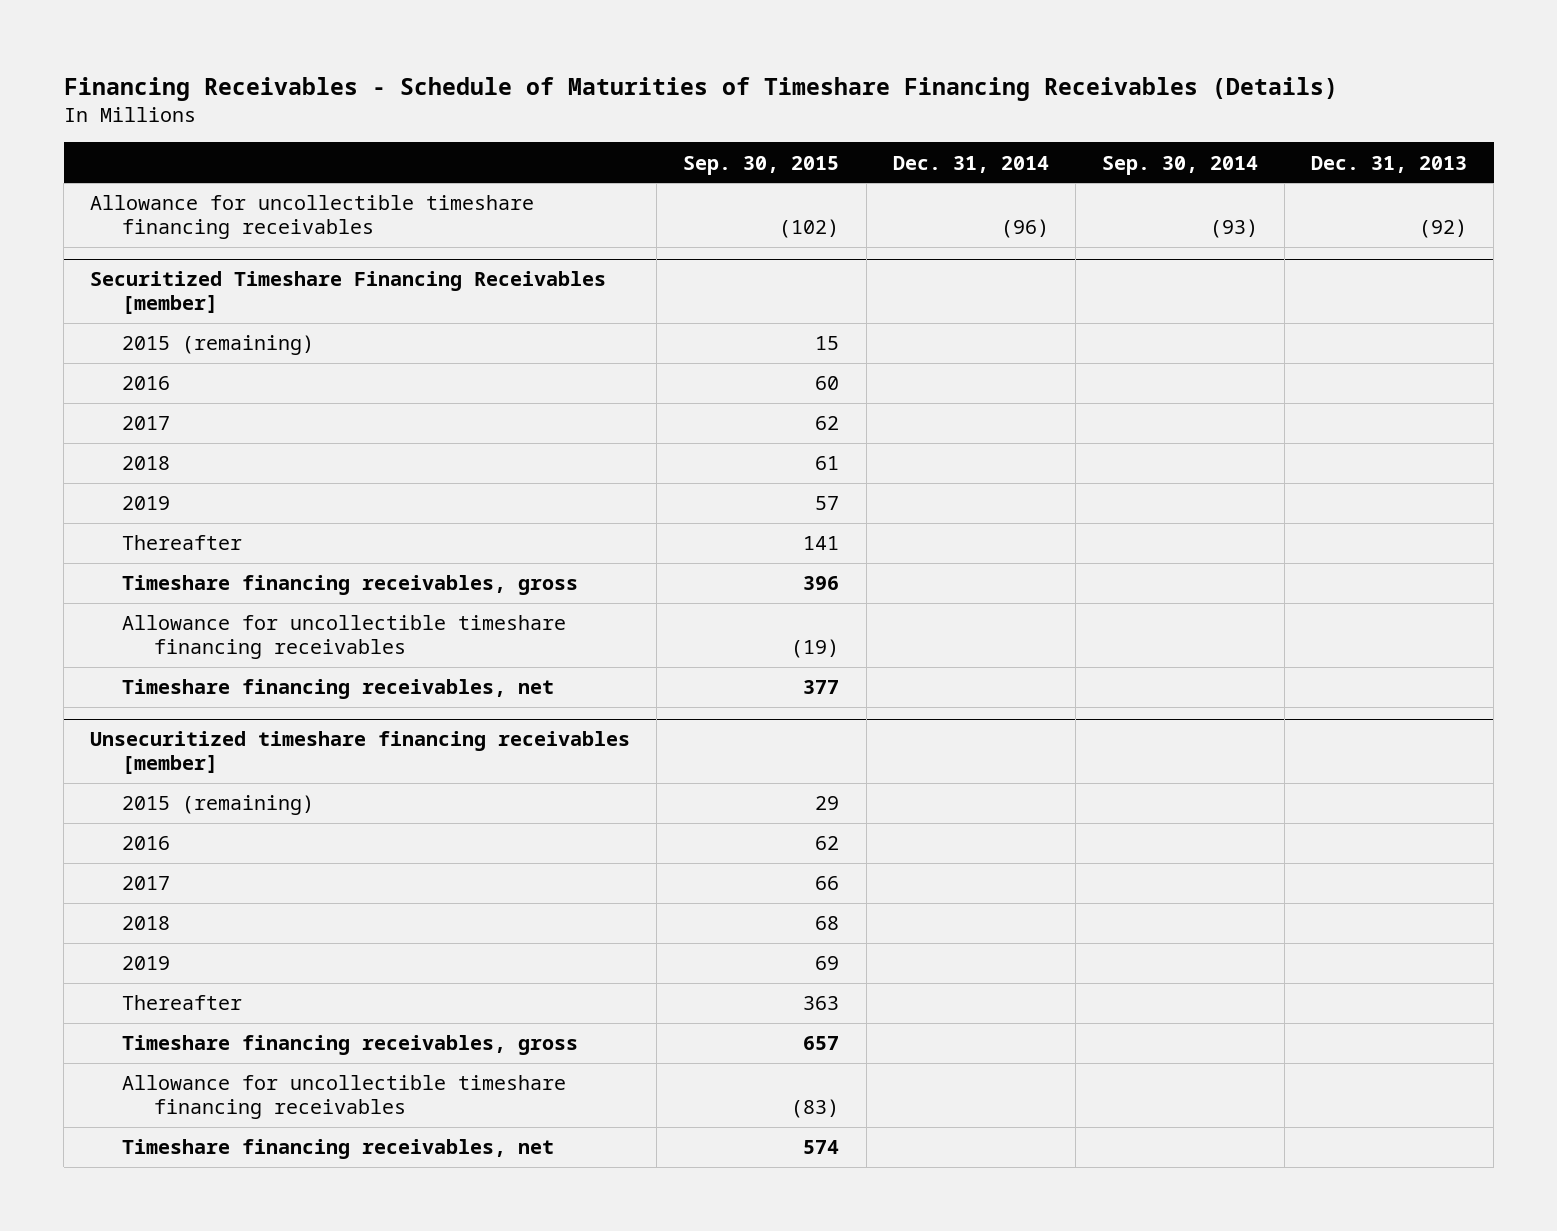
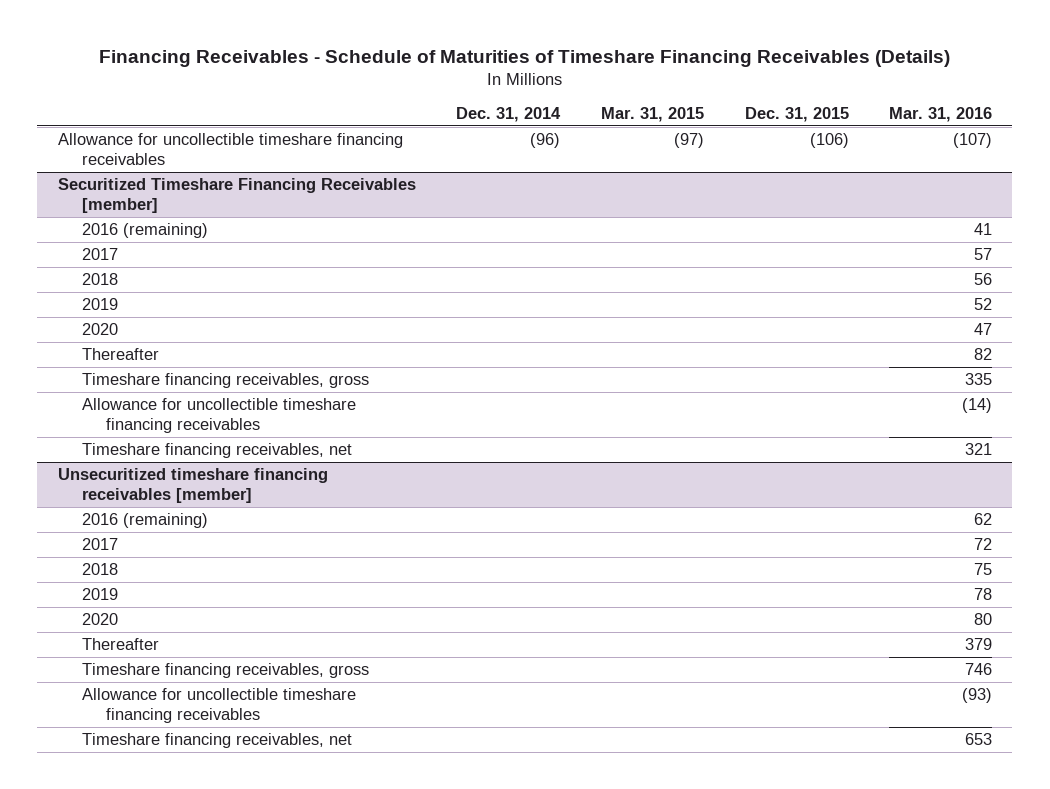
[683,155,840,175] Sep. 30, 2015 -> none
[1101,155,1258,175] Sep. 30, 2014 -> none
[1311,155,1468,173] Dec. 31, 2013 -> none
none -> [600,107,704,123] Mar. 31, 2015
none -> [744,107,849,123] Dec. 31, 2015
none -> [889,107,993,123] Mar. 31, 2016
[122,376,171,391] 2016 -> none
[122,335,315,356] 2015 (remaining) -> [81,223,208,239] 2016 (remaining)
none -> [81,323,118,336] 2020
[122,836,171,851] 2016 -> none
[122,795,315,816] 2015 (remaining) -> [81,513,208,529] 2016 (remaining)
none -> [81,613,118,626] 2020

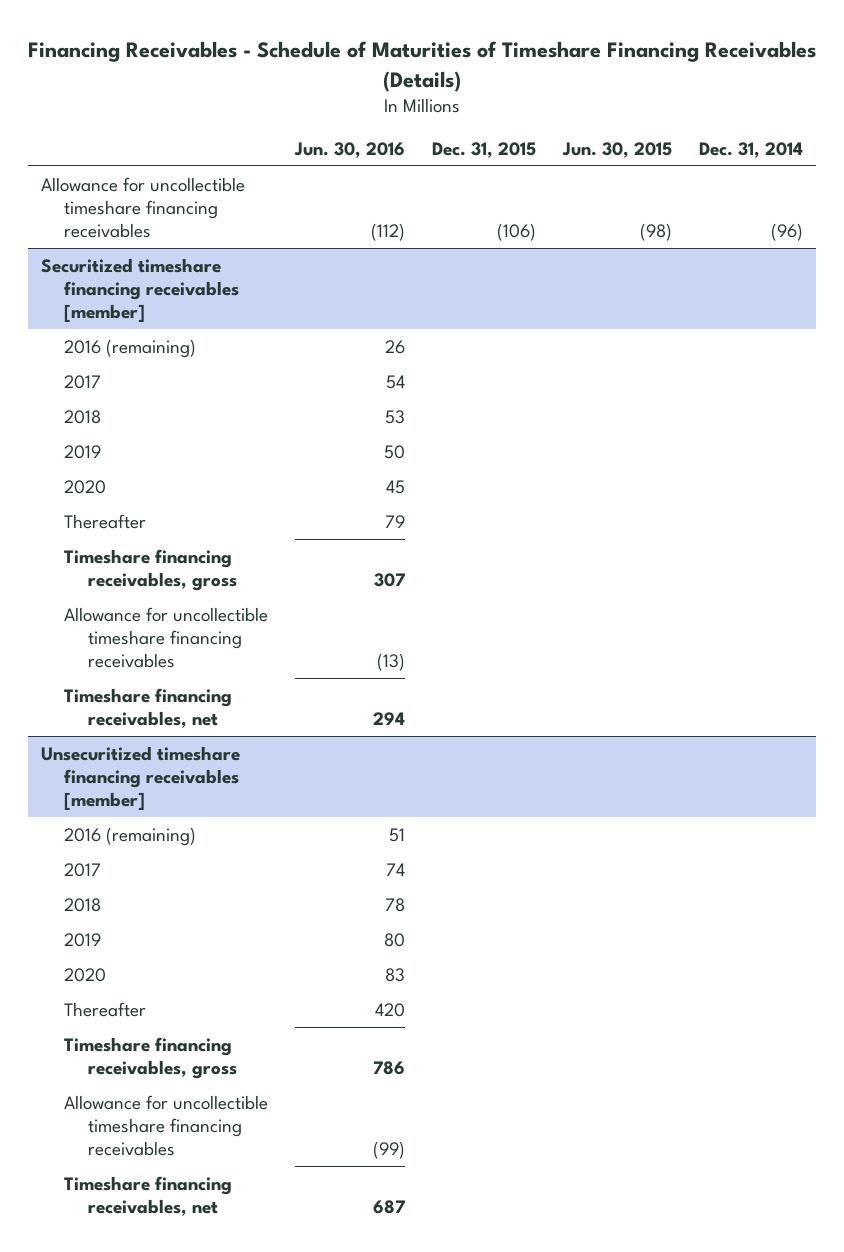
[600,107,704,123] Mar. 31, 2015 -> none
[889,107,993,123] Mar. 31, 2016 -> none
none -> [294,141,406,158] Jun. 30, 2016
none -> [561,141,672,158] Jun. 30, 2015
[57,178,416,214] Securitized Timeshare Financing Receivables [member] -> [41,257,240,323] Securitized timeshare financing receivables [member]

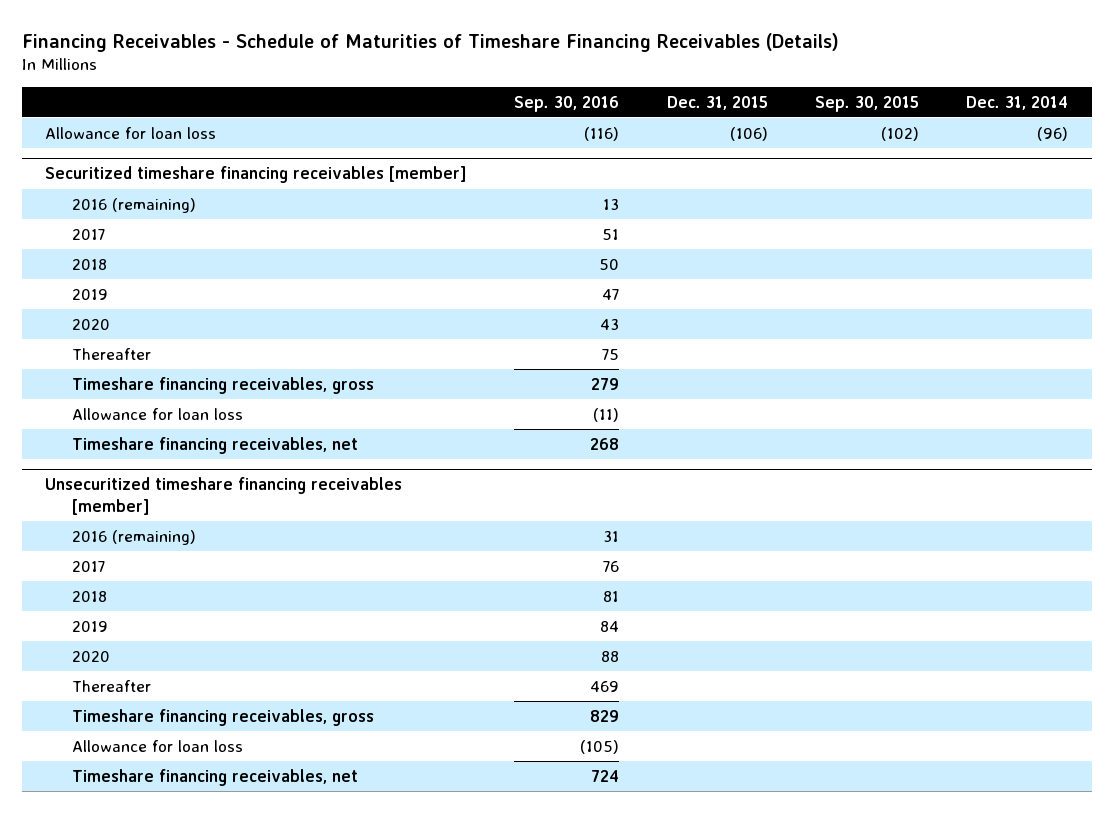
[294,141,406,158] Jun. 30, 2016 -> none
[561,141,672,158] Jun. 30, 2015 -> none
none -> [514,95,620,112] Sep. 30, 2016
none -> [814,95,919,112] Sep. 30, 2015
[41,176,246,239] Allowance for uncollectible timeshare financing receivables -> [45,126,217,139] Allowance for loan loss
[64,606,269,669] Allowance for uncollectible timeshare financing receivables -> [71,407,243,420] Allowance for loan loss
[64,1094,269,1157] Allowance for uncollectible timeshare financing receivables -> [71,739,243,752] Allowance for loan loss

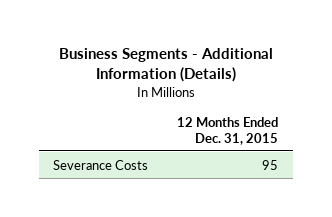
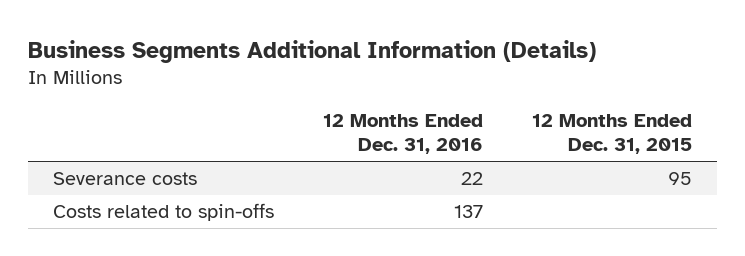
[58,47,273,83] Business Segments - Additional Information (Details) -> [27,39,596,63] Business Segments Additional Information (Details)
none -> [322,113,483,155] 12 Months Ended Dec. 31, 2016
[53,159,149,170] Severance Costs -> [52,172,197,186] Severance costs
none -> [52,203,274,222] Costs related to spin-offs

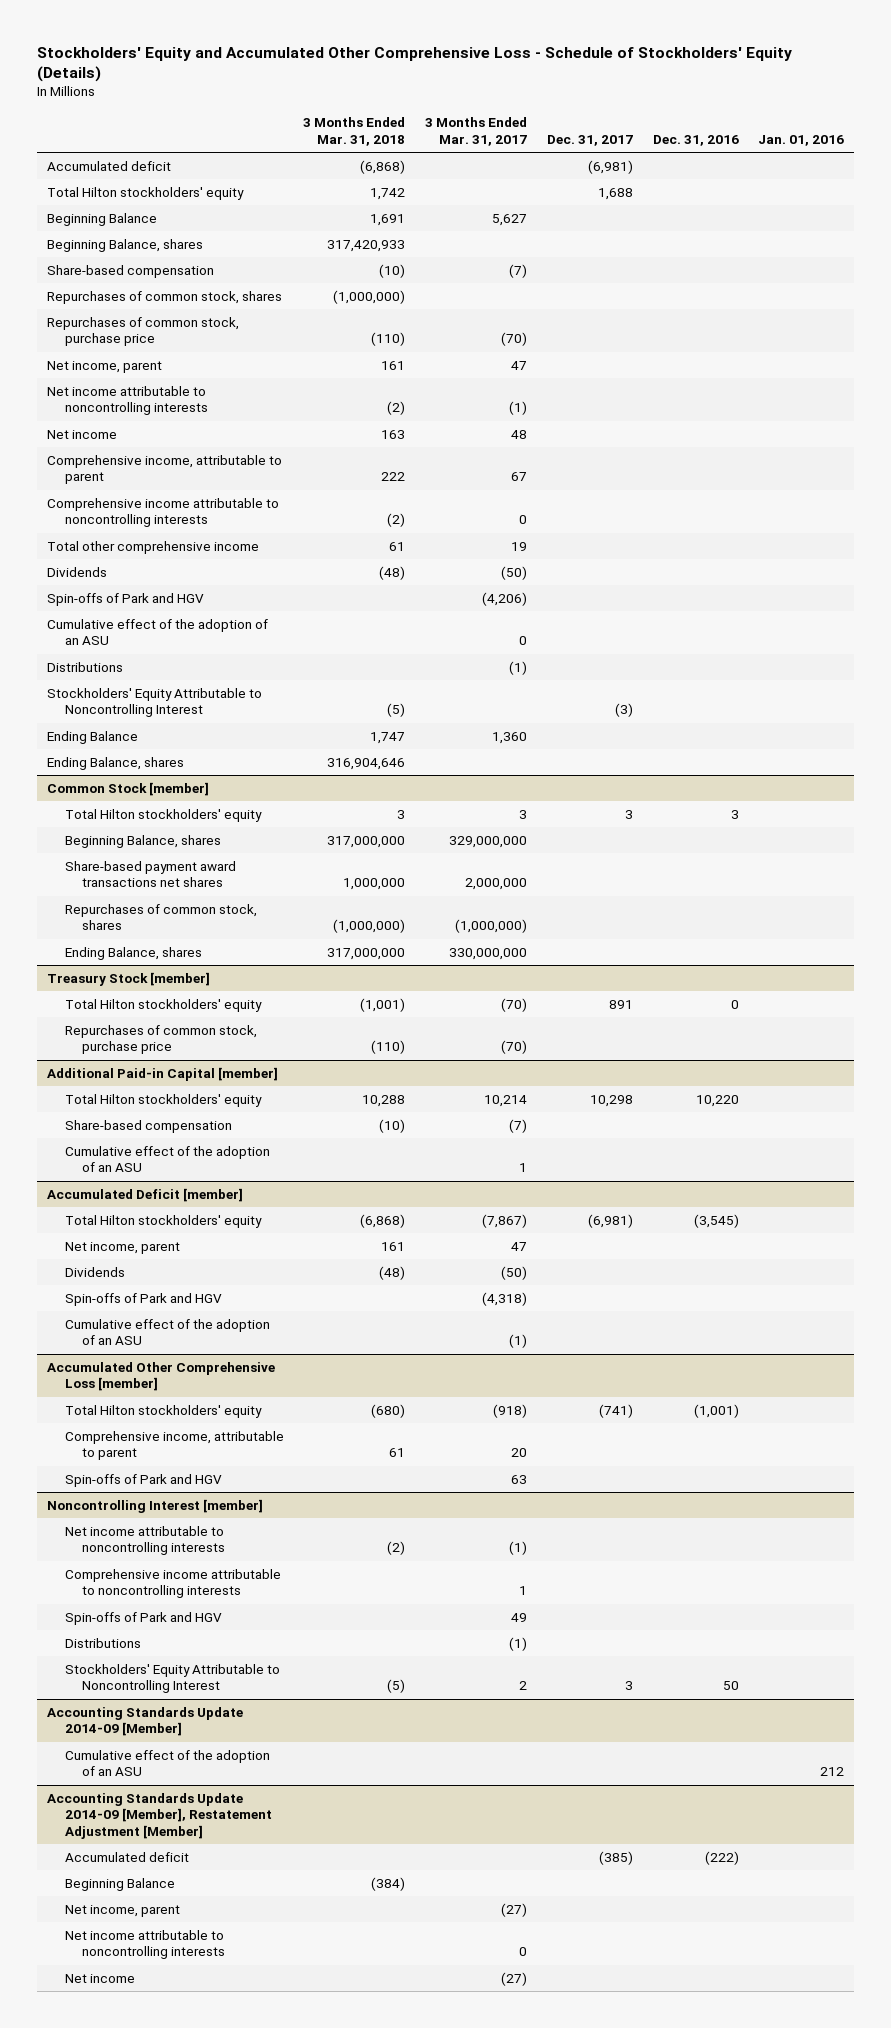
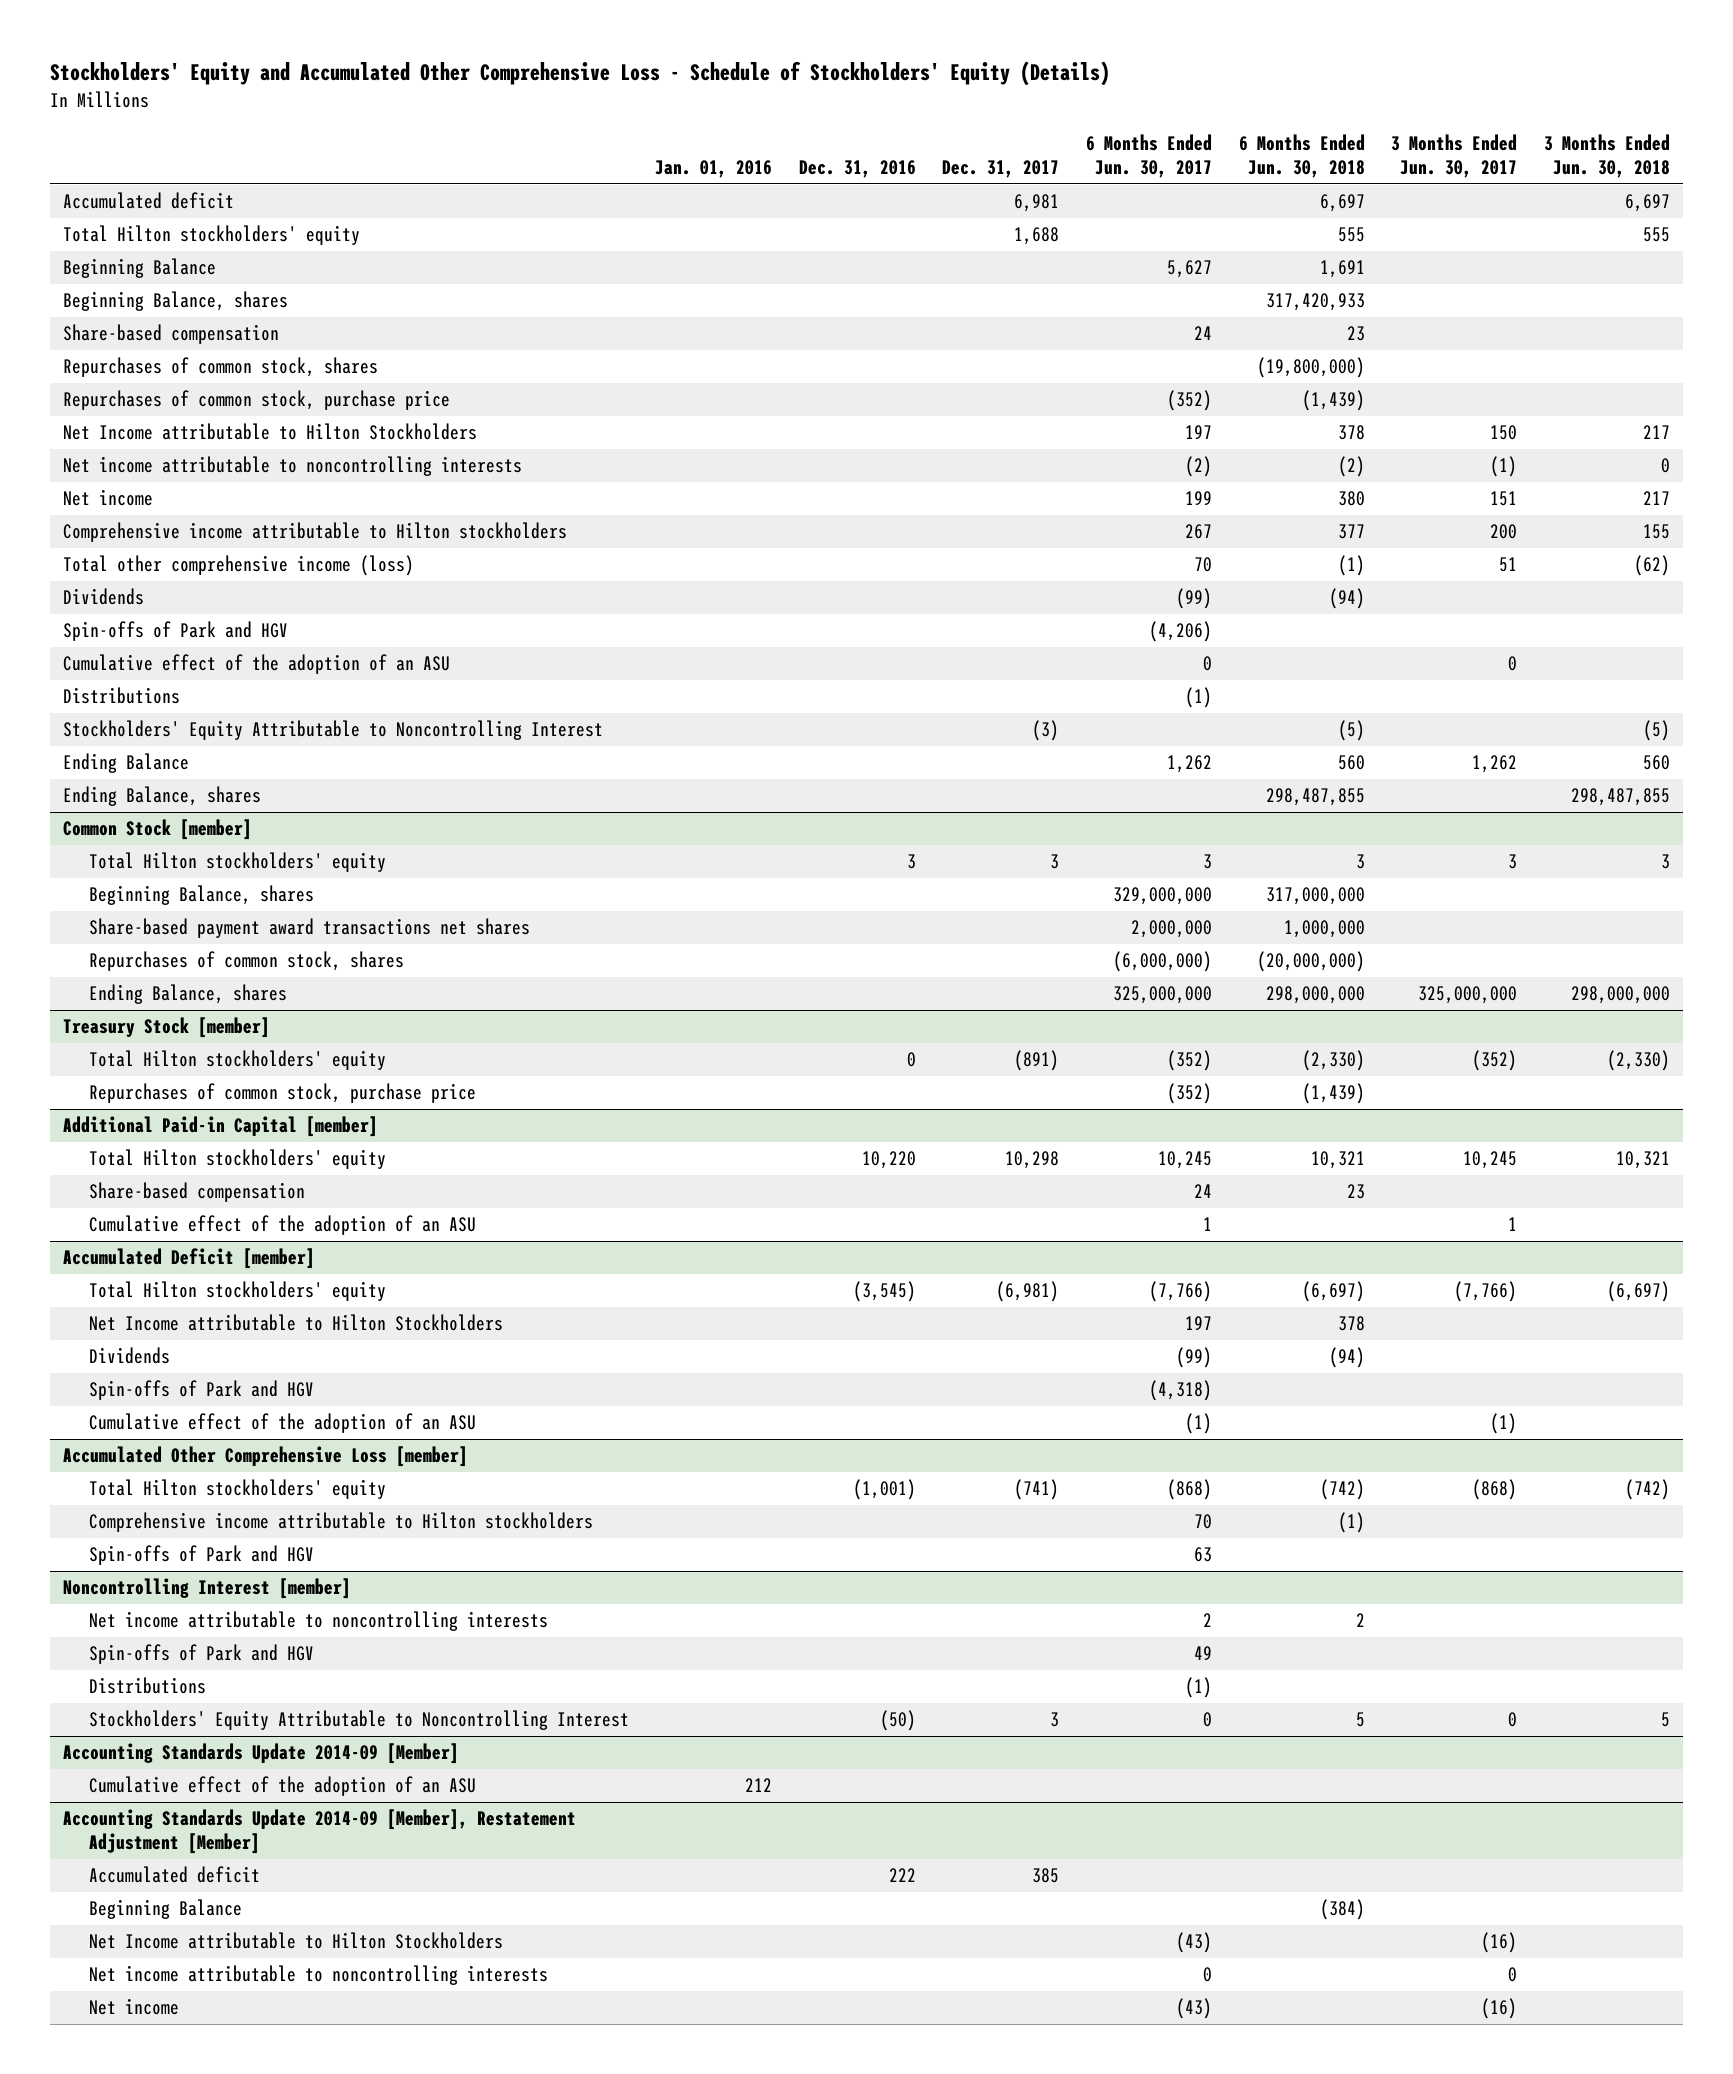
[303,117,406,147] 3 Months Ended Mar. 31, 2018 -> none
[425,117,528,147] 3 Months Ended Mar. 31, 2017 -> none
none -> [1086,134,1213,179] 6 Months Ended Jun. 30, 2017
none -> [1238,134,1365,179] 6 Months Ended Jun. 30, 2018
none -> [1391,134,1518,179] 3 Months Ended Jun. 30, 2017
none -> [1543,134,1670,179] 3 Months Ended Jun. 30, 2018
[587,159,633,174] (6,981) -> [1014,194,1060,213] 6,981
[46,360,162,373] Net income, parent -> [63,423,478,441] Net Income attributable to Hilton Stockholders
[46,497,279,528] Comprehensive income attributable to noncontrolling interests -> none
[46,454,282,485] Comprehensive income, attributable to parent -> [63,522,568,543] Comprehensive income attributable to Hilton stockholders
[46,540,259,554] Total other comprehensive income -> [63,555,415,577] Total other comprehensive income (loss)
[608,999,633,1009] 891 -> [1014,1050,1060,1072] (891)
[64,1241,180,1254] Net income, parent -> [88,1314,503,1332] Net Income attributable to Hilton Stockholders
[64,1430,284,1461] Comprehensive income, attributable to parent -> [88,1512,593,1533] Comprehensive income attributable to Hilton stockholders
[64,1568,281,1599] Comprehensive income attributable to noncontrolling interests -> none
[722,1681,739,1691] 50 -> [879,1710,916,1732] (50)
[598,1850,633,1865] (385) -> [1032,1868,1060,1884] 385
[704,1850,739,1865] (222) -> [888,1868,916,1883] 222
[64,1904,180,1917] Net income, parent -> [88,1932,503,1950] Net Income attributable to Hilton Stockholders

